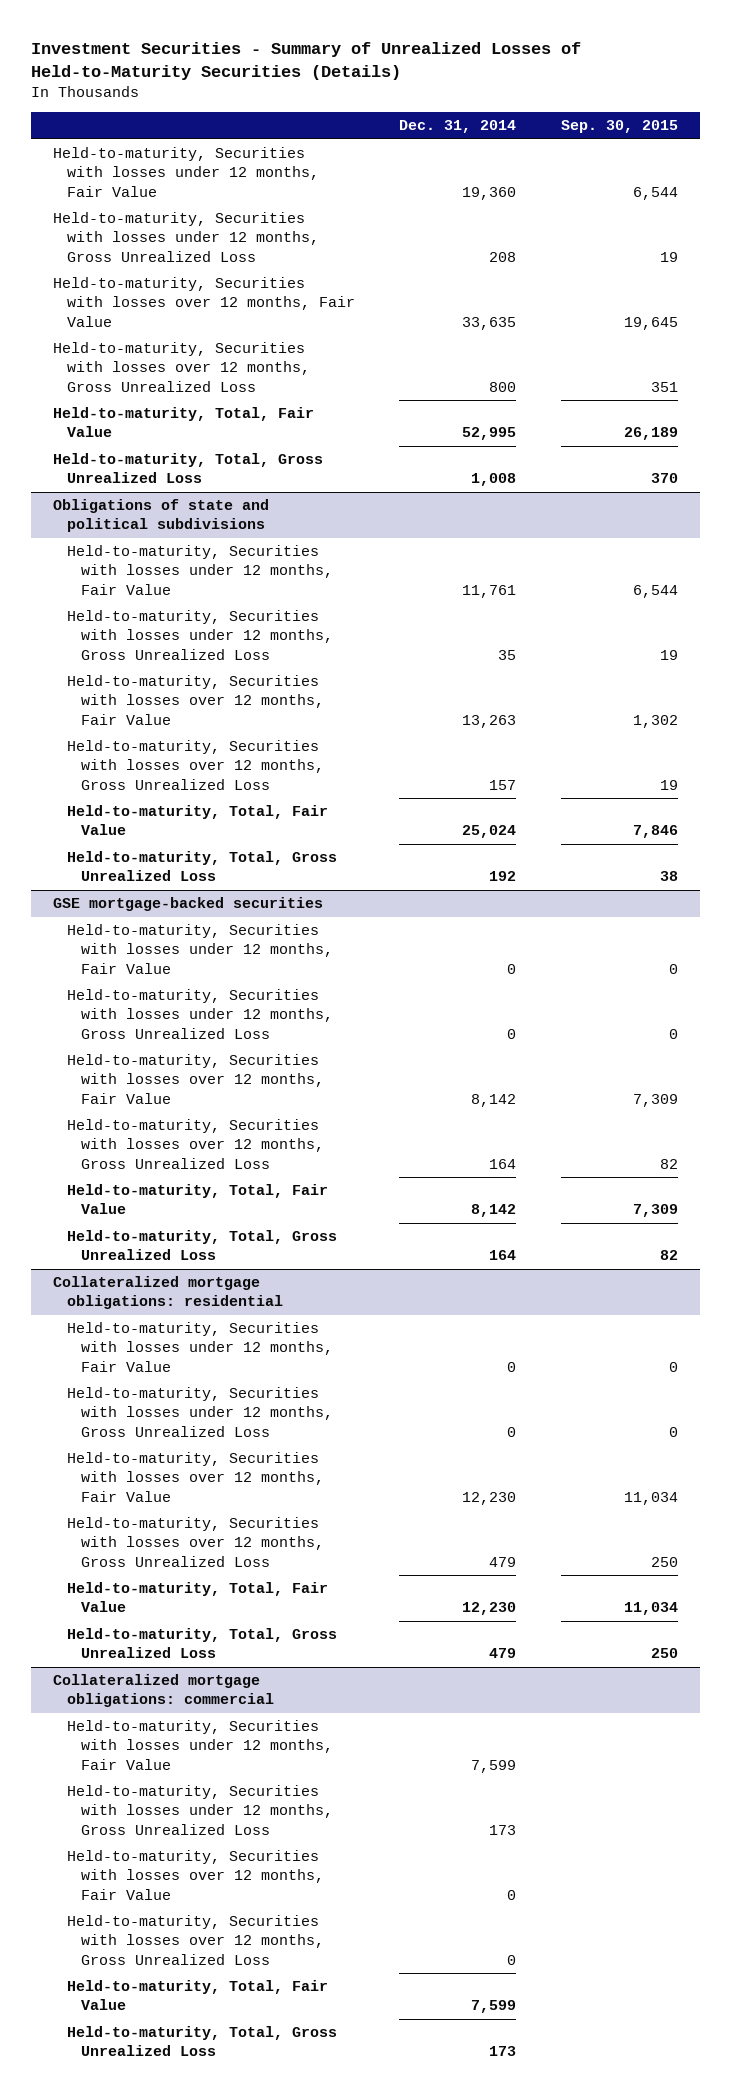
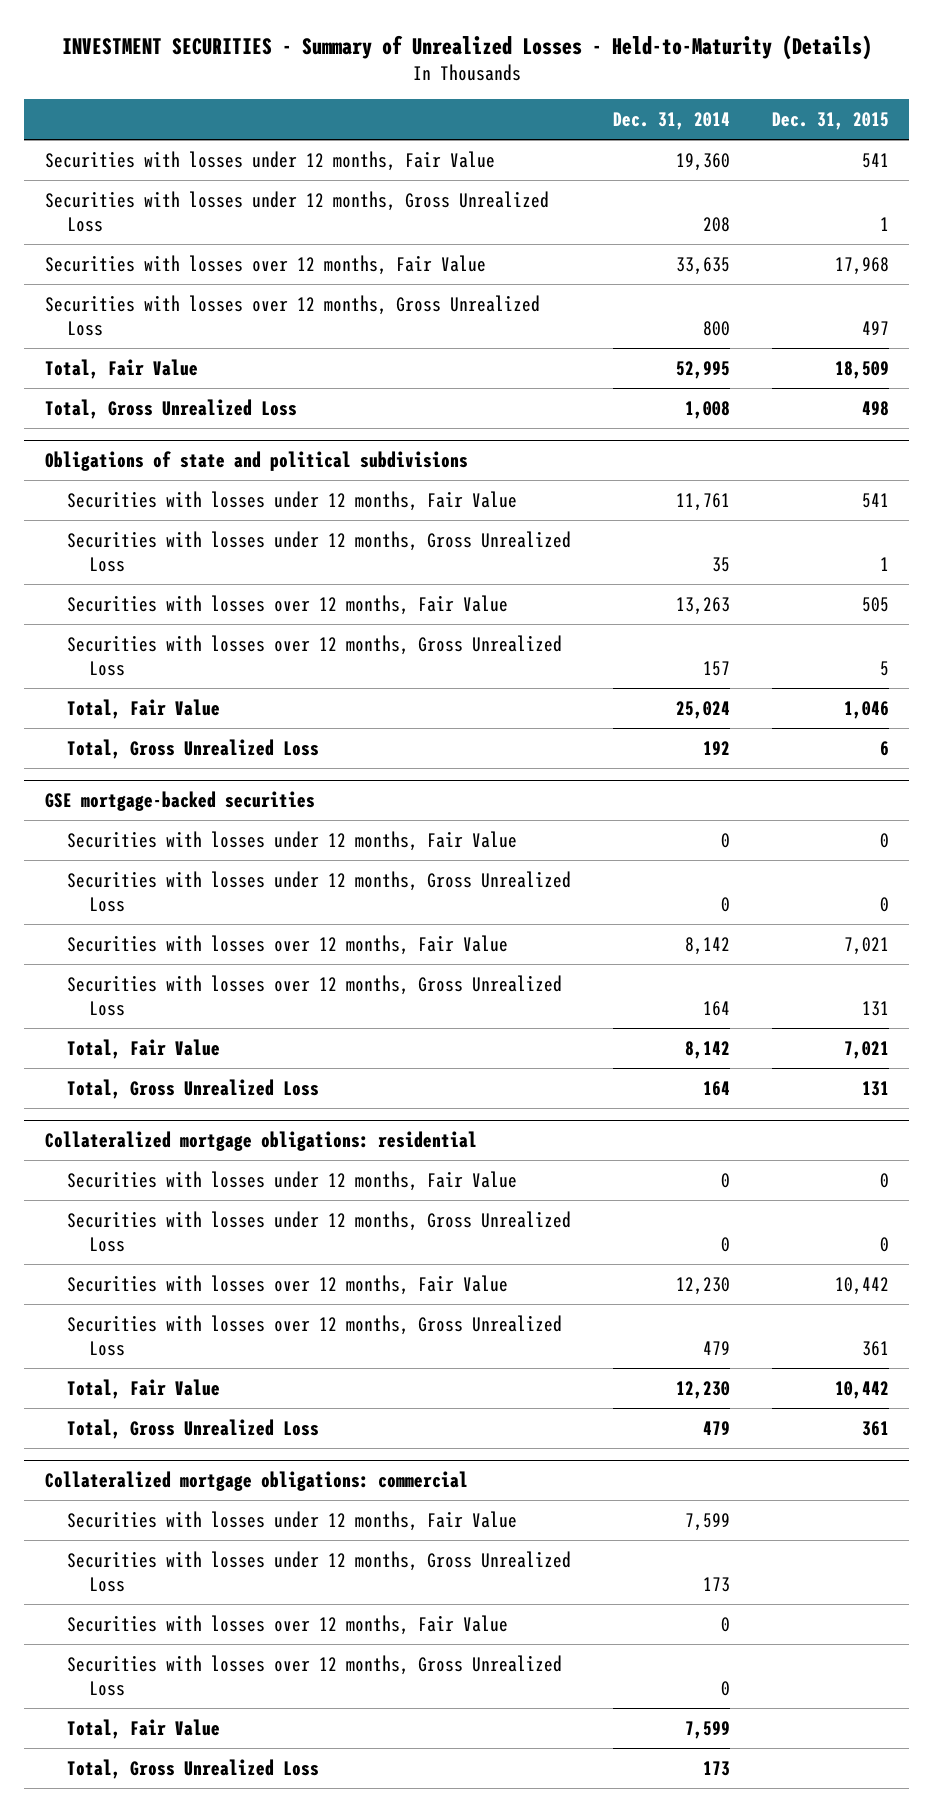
[31,42,582,81] Investment Securities - Summary of Unrealized Losses of Held-to-Maturity Securities (Details) -> [61,34,872,60] INVESTMENT SECURITIES - Summary of Unrealized Losses - Held-to-Maturity (Details)
[560,120,678,134] Sep. 30, 2015 -> none
none -> [771,112,889,131] Dec. 31, 2015
[53,147,319,197] Held-to-maturity, Securities with losses under 12 months, Fair Value -> [44,150,495,171] Securities with losses under 12 months, Fair Value
[53,212,319,262] Held-to-maturity, Securities with losses under 12 months, Gross Unrealized Loss -> [44,190,549,232] Securities with losses under 12 months, Gross Unrealized Loss
[53,277,355,327] Held-to-maturity, Securities with losses over 12 months, Fair Value -> [44,254,486,275] Securities with losses over 12 months, Fair Value
[53,342,310,392] Held-to-maturity, Securities with losses over 12 months, Gross Unrealized Loss -> [44,294,540,336] Securities with losses over 12 months, Gross Unrealized Loss
[53,407,315,438] Held-to-maturity, Total, Fair Value -> [44,358,198,379] Total, Fair Value
[53,453,324,484] Held-to-maturity, Total, Gross Unrealized Loss -> [44,398,297,419] Total, Gross Unrealized Loss
[66,545,333,595] Held-to-maturity, Securities with losses under 12 months, Fair Value -> [66,490,517,511] Securities with losses under 12 months, Fair Value
[66,610,333,660] Held-to-maturity, Securities with losses under 12 months, Gross Unrealized Loss -> [66,530,571,572] Securities with losses under 12 months, Gross Unrealized Loss
[66,675,324,725] Held-to-maturity, Securities with losses over 12 months, Fair Value -> [66,594,508,615] Securities with losses over 12 months, Fair Value
[66,740,324,790] Held-to-maturity, Securities with losses over 12 months, Gross Unrealized Loss -> [66,634,562,676] Securities with losses over 12 months, Gross Unrealized Loss
[66,805,328,836] Held-to-maturity, Total, Fair Value -> [66,698,220,719] Total, Fair Value
[66,851,337,882] Held-to-maturity, Total, Gross Unrealized Loss -> [66,738,319,759] Total, Gross Unrealized Loss
[66,924,333,974] Held-to-maturity, Securities with losses under 12 months, Fair Value -> [66,830,517,851] Securities with losses under 12 months, Fair Value
[66,989,333,1039] Held-to-maturity, Securities with losses under 12 months, Gross Unrealized Loss -> [66,870,571,912] Securities with losses under 12 months, Gross Unrealized Loss
[66,1054,324,1104] Held-to-maturity, Securities with losses over 12 months, Fair Value -> [66,934,508,955] Securities with losses over 12 months, Fair Value
[66,1119,324,1169] Held-to-maturity, Securities with losses over 12 months, Gross Unrealized Loss -> [66,974,562,1016] Securities with losses over 12 months, Gross Unrealized Loss
[66,1184,328,1215] Held-to-maturity, Total, Fair Value -> [66,1038,220,1059] Total, Fair Value
[66,1230,337,1261] Held-to-maturity, Total, Gross Unrealized Loss -> [66,1078,319,1099] Total, Gross Unrealized Loss
[66,1322,333,1372] Held-to-maturity, Securities with losses under 12 months, Fair Value -> [66,1170,517,1191] Securities with losses under 12 months, Fair Value
[66,1387,333,1437] Held-to-maturity, Securities with losses under 12 months, Gross Unrealized Loss -> [66,1210,571,1252] Securities with losses under 12 months, Gross Unrealized Loss
[66,1452,324,1502] Held-to-maturity, Securities with losses over 12 months, Fair Value -> [66,1274,508,1295] Securities with losses over 12 months, Fair Value
[66,1517,324,1567] Held-to-maturity, Securities with losses over 12 months, Gross Unrealized Loss -> [66,1314,562,1356] Securities with losses over 12 months, Gross Unrealized Loss
[66,1582,328,1613] Held-to-maturity, Total, Fair Value -> [66,1378,220,1399] Total, Fair Value
[66,1628,337,1659] Held-to-maturity, Total, Gross Unrealized Loss -> [66,1418,319,1439] Total, Gross Unrealized Loss
[66,1720,333,1770] Held-to-maturity, Securities with losses under 12 months, Fair Value -> [66,1510,517,1531] Securities with losses under 12 months, Fair Value
[66,1785,333,1835] Held-to-maturity, Securities with losses under 12 months, Gross Unrealized Loss -> [66,1550,571,1592] Securities with losses under 12 months, Gross Unrealized Loss
[66,1850,324,1900] Held-to-maturity, Securities with losses over 12 months, Fair Value -> [66,1614,508,1635] Securities with losses over 12 months, Fair Value
[66,1915,324,1965] Held-to-maturity, Securities with losses over 12 months, Gross Unrealized Loss -> [66,1654,562,1696] Securities with losses over 12 months, Gross Unrealized Loss
[66,1980,328,2011] Held-to-maturity, Total, Fair Value -> [66,1718,220,1739] Total, Fair Value
[66,2026,337,2057] Held-to-maturity, Total, Gross Unrealized Loss -> [66,1758,319,1779] Total, Gross Unrealized Loss

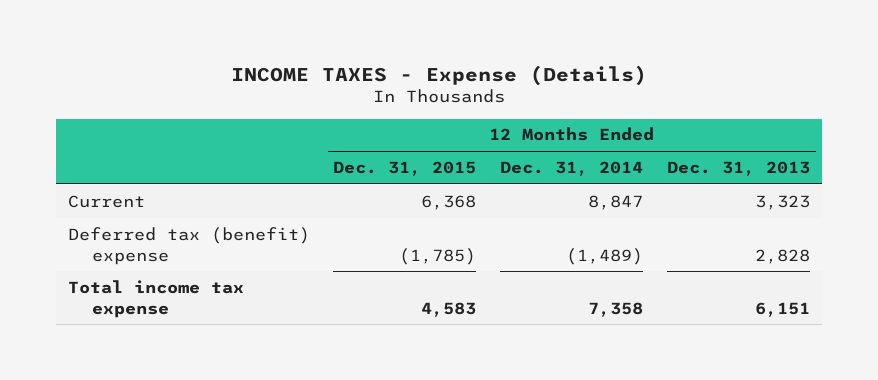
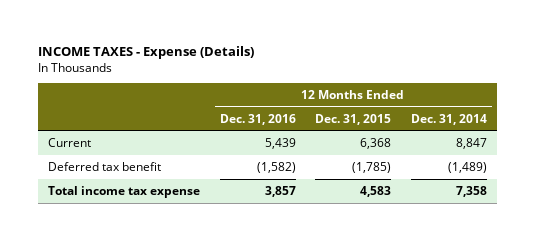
[666,161,810,177] Dec. 31, 2013 -> none
none -> [219,113,296,125] Dec. 31, 2016
[67,226,310,265] Deferred tax (benefit) expense -> [48,161,162,171] Deferred tax benefit

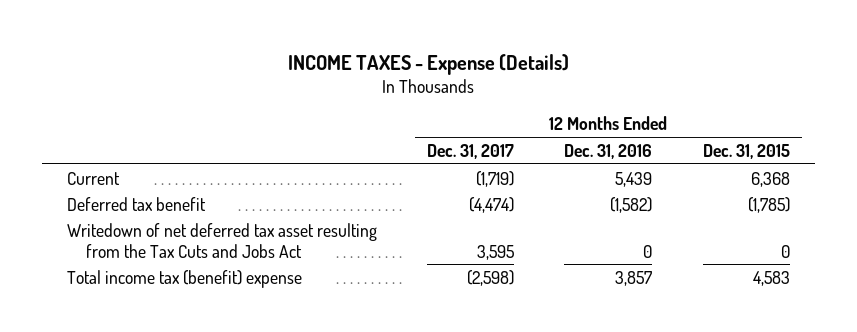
[410,113,487,125] Dec. 31, 2014 -> none
none -> [427,143,515,159] Dec. 31, 2017
none -> [67,222,378,258] Writedown of net deferred tax asset resulting from the Tax Cuts and Jobs Act
[48,185,201,198] Total income tax expense -> [67,269,303,288] Total income tax (benefit) expense

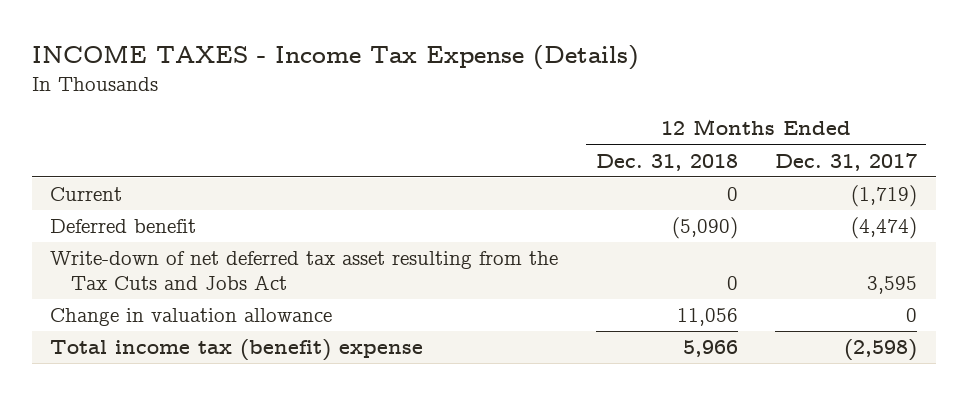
[288,53,570,75] INCOME TAXES - Expense (Details) -> [31,45,639,71] INCOME TAXES - Income Tax Expense (Details)
[564,143,653,159] Dec. 31, 2016 -> none
[702,143,790,159] Dec. 31, 2015 -> none
none -> [595,153,738,171] Dec. 31, 2018
[67,196,207,211] Deferred tax benefit -> [50,219,197,234] Deferred benefit
[67,222,378,258] Writedown of net deferred tax asset resulting from the Tax Cuts and Jobs Act -> [50,251,559,290] Write-down of net deferred tax asset resulting from the Tax Cuts and Jobs Act
none -> [50,308,333,327] Change in valuation allowance

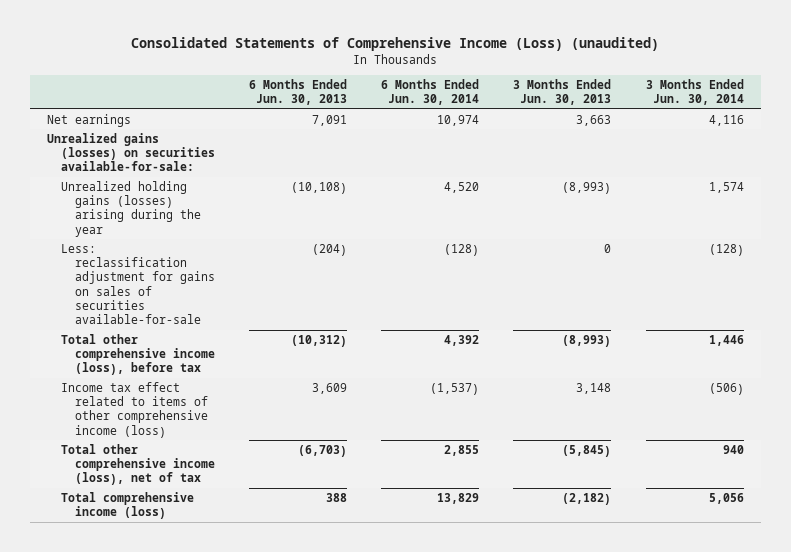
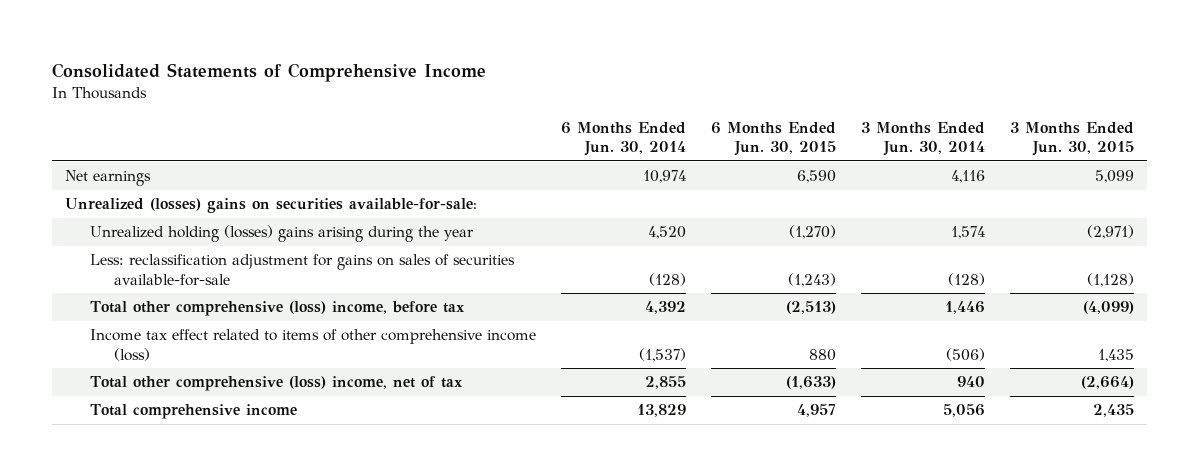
[131,36,660,51] Consolidated Statements of Comprehensive Income (Loss) (unaudited) -> [52,62,487,82] Consolidated Statements of Comprehensive Income
[249,78,348,106] 6 Months Ended Jun. 30, 2013 -> none
[513,78,612,106] 3 Months Ended Jun. 30, 2013 -> none
none -> [710,121,836,157] 6 Months Ended Jun. 30, 2015
none -> [1010,121,1135,157] 3 Months Ended Jun. 30, 2015
[46,132,215,172] Unrealized gains (losses) on securities available-for-sale: -> [64,198,477,214] Unrealized (losses) gains on securities available-for-sale:
[60,180,201,237] Unrealized holding gains (losses) arising during the year -> [89,225,474,243] Unrealized holding (losses) gains arising during the year
[60,333,215,376] Total other comprehensive income (loss), before tax -> [89,301,465,317] Total other comprehensive (loss) income, before tax
[60,443,215,486] Total other comprehensive income (loss), net of tax -> [89,376,463,392] Total other comprehensive (loss) income, net of tax
[60,491,194,520] Total comprehensive income (loss) -> [89,404,297,420] Total comprehensive income

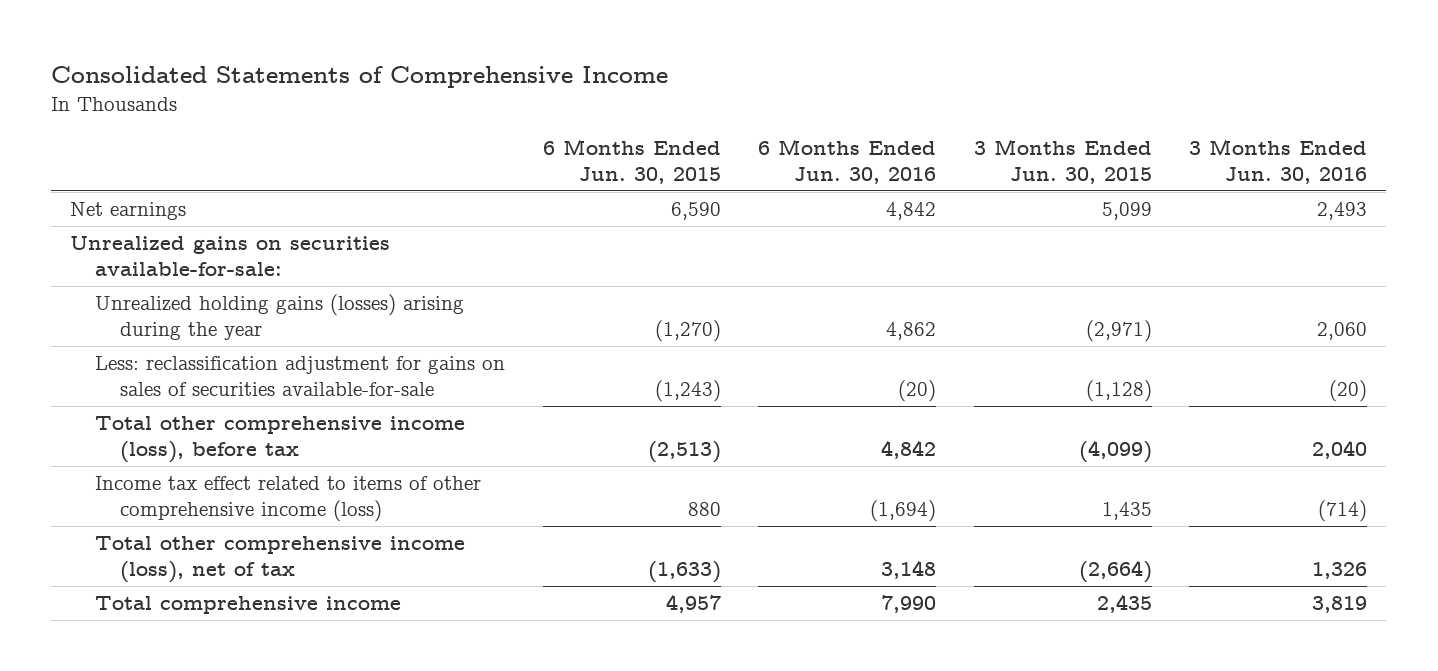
[560,121,686,157] 6 Months Ended Jun. 30, 2014 -> none
[861,121,986,157] 3 Months Ended Jun. 30, 2014 -> none
none -> [758,138,937,185] 6 Months Ended Jun. 30, 2016
none -> [1189,138,1368,185] 3 Months Ended Jun. 30, 2016
[64,198,477,214] Unrealized (losses) gains on securities available-for-sale: -> [70,235,391,277] Unrealized gains on securities available-for-sale:
[89,225,474,243] Unrealized holding (losses) gains arising during the year -> [95,293,465,341] Unrealized holding gains (losses) arising during the year
[89,301,465,317] Total other comprehensive (loss) income, before tax -> [95,415,466,464] Total other comprehensive income (loss), before tax
[89,376,463,392] Total other comprehensive (loss) income, net of tax -> [95,535,466,584] Total other comprehensive income (loss), net of tax

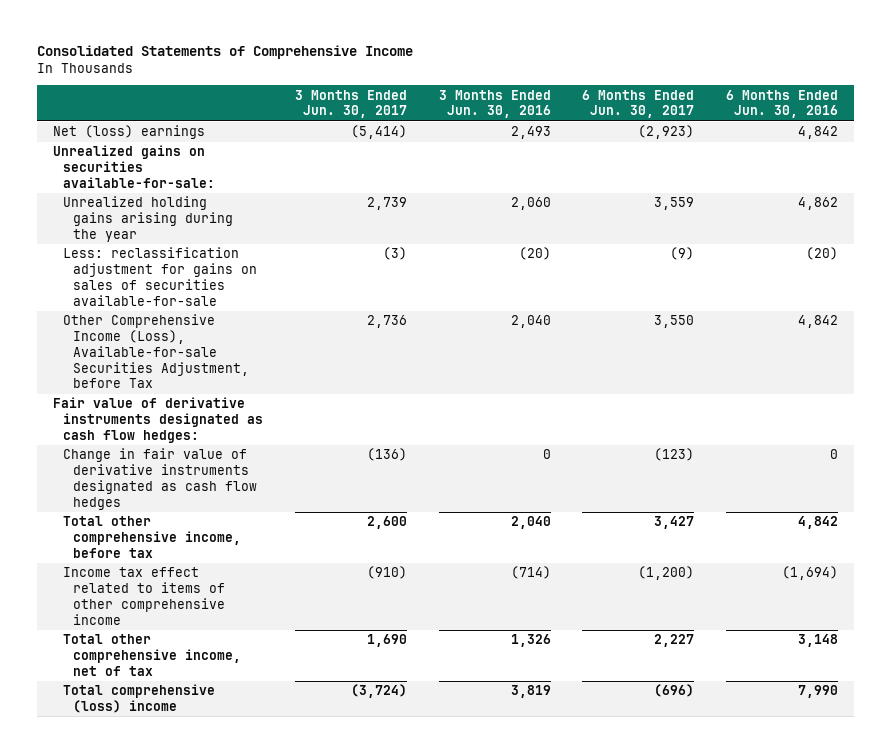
[542,138,721,185] 6 Months Ended Jun. 30, 2015 -> none
[973,138,1152,185] 3 Months Ended Jun. 30, 2015 -> none
none -> [294,89,407,119] 3 Months Ended Jun. 30, 2017
none -> [582,89,695,119] 6 Months Ended Jun. 30, 2017
[70,201,187,220] Net earnings -> [52,125,205,140] Net (loss) earnings
[95,293,465,341] Unrealized holding gains (losses) arising during the year -> [63,196,234,242] Unrealized holding gains arising during the year
none -> [63,314,250,389] Other Comprehensive Income (Loss), Available-for-sale Securities Adjustment, before Tax
none -> [52,397,264,443] Fair value of derivative instruments designated as cash flow hedges:
none -> [63,448,258,510] Change in fair value of derivative instruments designated as cash flow hedges
[95,415,466,464] Total other comprehensive income (loss), before tax -> [63,516,242,558] Total other comprehensive income, before tax
[95,475,482,523] Income tax effect related to items of other comprehensive income (loss) -> [63,567,226,625] Income tax effect related to items of other comprehensive income
[95,535,466,584] Total other comprehensive income (loss), net of tax -> [63,634,242,676] Total other comprehensive income, net of tax
[95,595,402,614] Total comprehensive income -> [63,684,216,714] Total comprehensive (loss) income

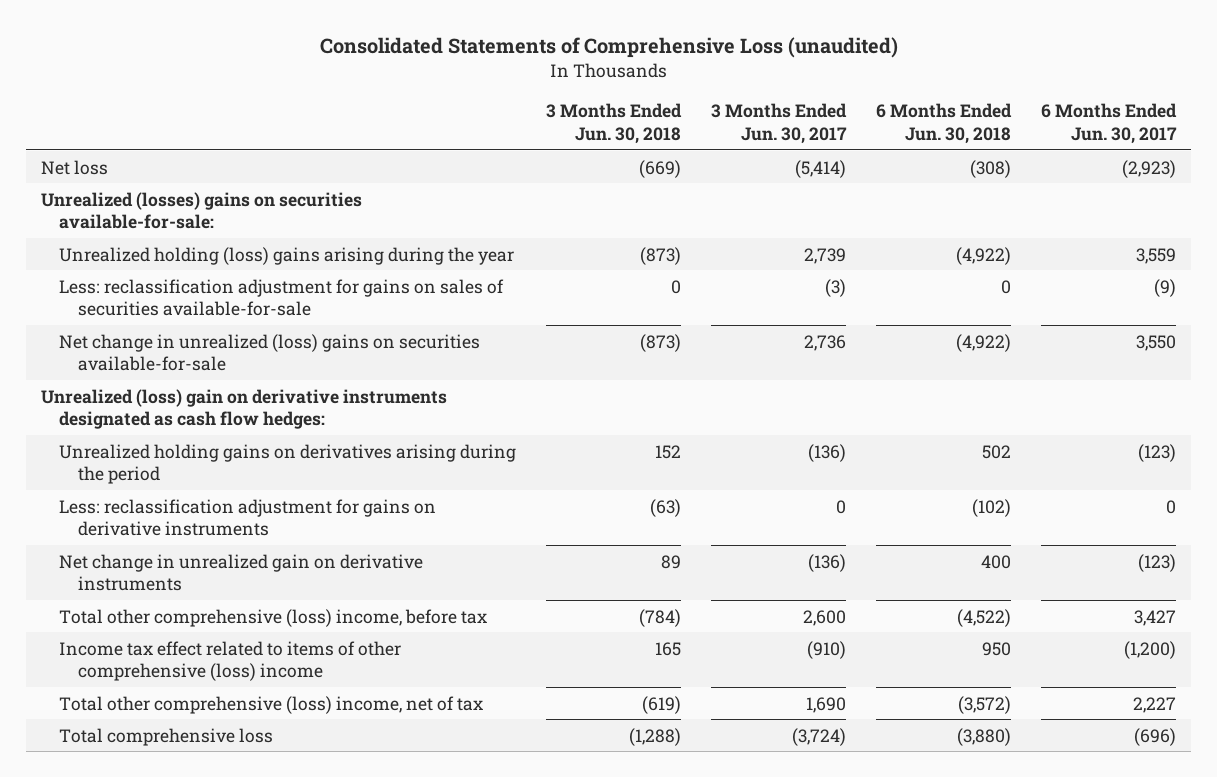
[37,45,414,60] Consolidated Statements of Comprehensive Income -> [319,37,898,59] Consolidated Statements of Comprehensive Loss (unaudited)
[438,89,551,119] 3 Months Ended Jun. 30, 2016 -> none
[725,89,838,119] 6 Months Ended Jun. 30, 2016 -> none
none -> [546,103,683,144] 3 Months Ended Jun. 30, 2018
none -> [876,103,1013,144] 6 Months Ended Jun. 30, 2018
[52,125,205,140] Net (loss) earnings -> [40,159,108,175] Net loss
[52,145,216,188] Unrealized gains on securities available-for-sale: -> [40,191,362,230] Unrealized (losses) gains on securities available-for-sale:
[63,196,234,242] Unrealized holding gains arising during the year -> [59,246,515,265] Unrealized holding (loss) gains arising during the year
[63,314,250,389] Other Comprehensive Income (Loss), Available-for-sale Securities Adjustment, before Tax -> [59,333,481,372] Net change in unrealized (loss) gains on securities available-for-sale
[52,397,264,443] Fair value of derivative instruments designated as cash flow hedges: -> [40,388,447,430] Unrealized (loss) gain on derivative instruments designated as cash flow hedges:
[63,448,258,510] Change in fair value of derivative instruments designated as cash flow hedges -> [59,443,517,485] Unrealized holding gains on derivatives arising during the period
none -> [59,498,437,537] Less: reclassification adjustment for gains on derivative instruments
none -> [59,553,424,592] Net change in unrealized gain on derivative instruments
[63,516,242,558] Total other comprehensive income, before tax -> [59,608,488,627] Total other comprehensive (loss) income, before tax
[63,567,226,625] Income tax effect related to items of other comprehensive income -> [59,640,402,682] Income tax effect related to items of other comprehensive (loss) income
[63,634,242,676] Total other comprehensive income, net of tax -> [59,695,484,714] Total other comprehensive (loss) income, net of tax
[63,684,216,714] Total comprehensive (loss) income -> [59,727,274,746] Total comprehensive loss

